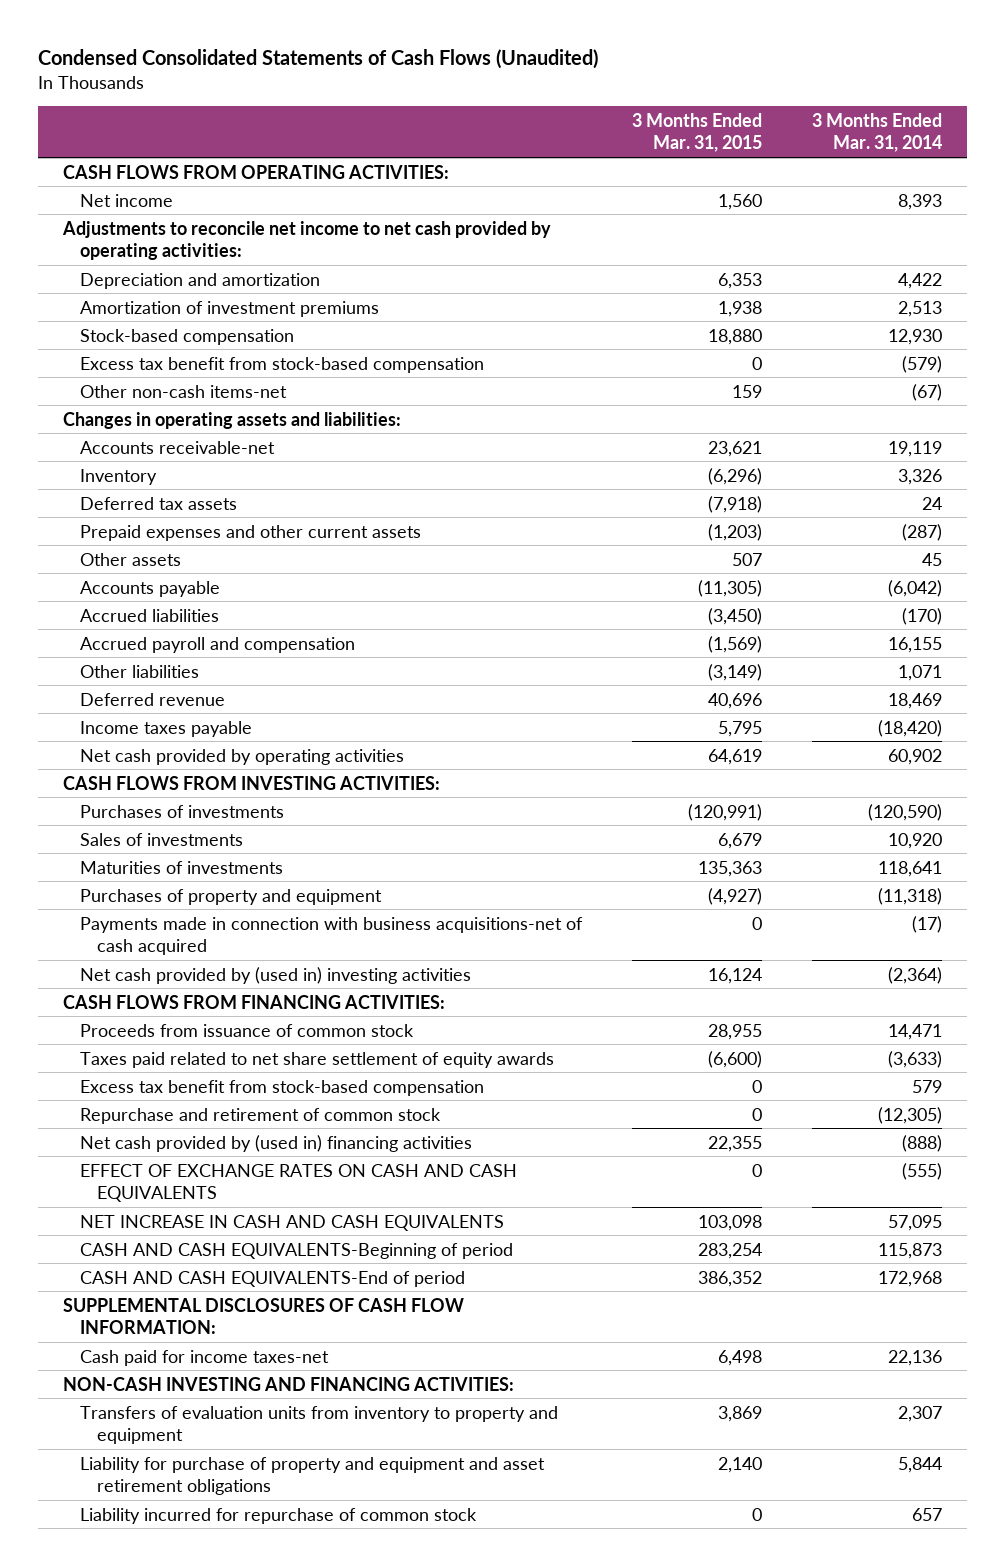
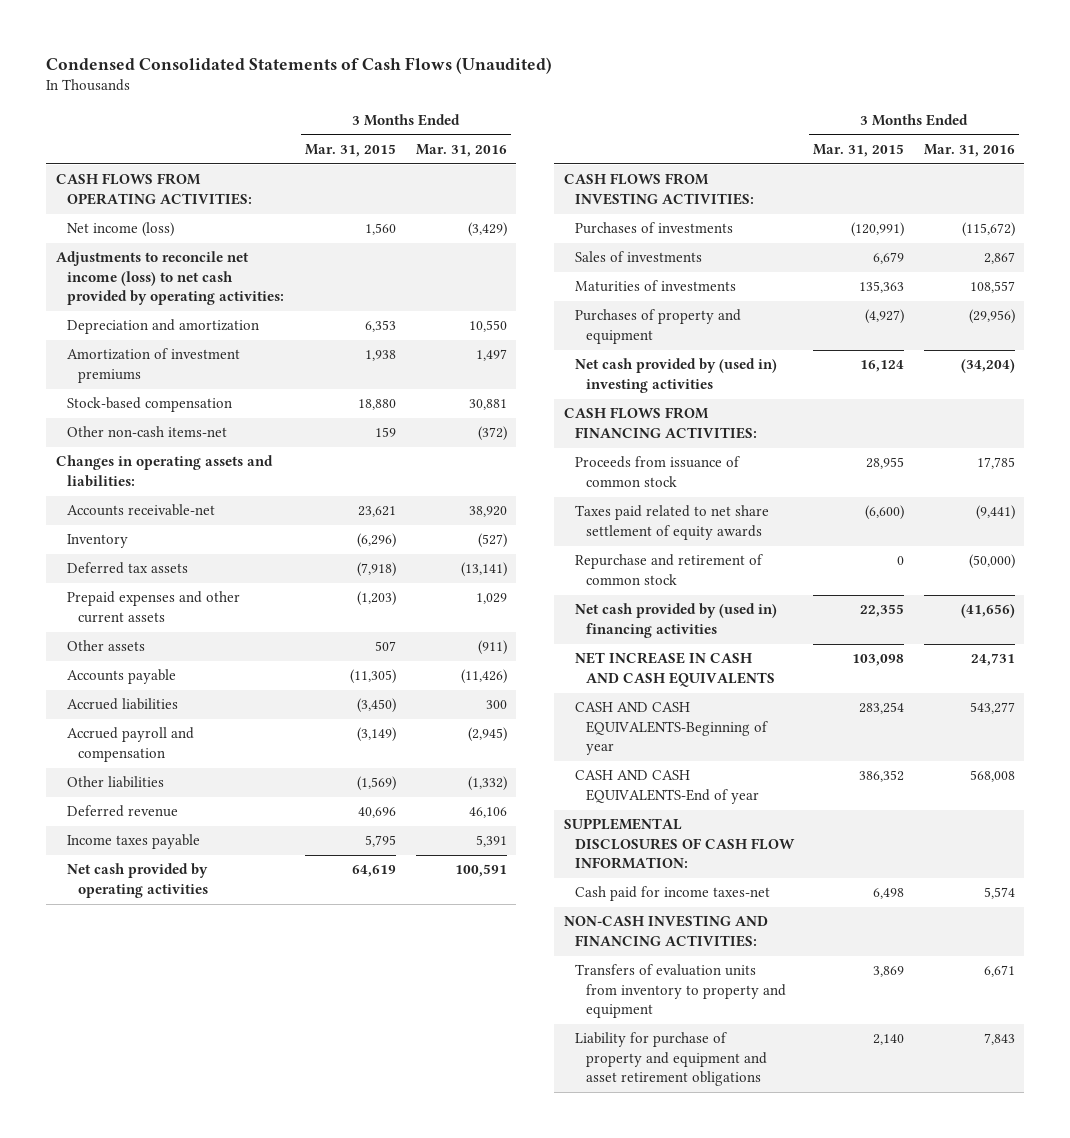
[812,112,943,153] 3 Months Ended Mar. 31, 2014 -> none
none -> [415,144,507,158] Mar. 31, 2016
[79,193,173,207] Net income -> [67,222,175,238] Net income (loss)
[61,220,551,260] Adjustments to reconcile net income to net cash provided by operating activities: -> [55,251,285,306] Adjustments to reconcile net income (loss) to net cash provided by operating activities:
[79,356,484,373] Excess tax benefit from stock-based compensation -> none
[708,635,763,653] (1,569) -> [357,727,397,743] (3,149)
[708,663,763,681] (3,149) -> [357,776,397,792] (1,569)
[79,916,583,955] Payments made in connection with business acquisitions-net of cash acquired -> none
[79,1079,484,1096] Excess tax benefit from stock-based compensation -> none
[79,1163,517,1202] EFFECT OF EXCHANGE RATES ON CASH AND CASH EQUIVALENTS -> none
[79,1242,513,1259] CASH AND CASH EQUIVALENTS-Beginning of period -> [575,702,769,756] CASH AND CASH EQUIVALENTS-Beginning of year
[79,1270,465,1287] CASH AND CASH EQUIVALENTS-End of period -> [575,770,760,804] CASH AND CASH EQUIVALENTS-End of year
[79,1507,477,1524] Liability incurred for repurchase of common stock -> none

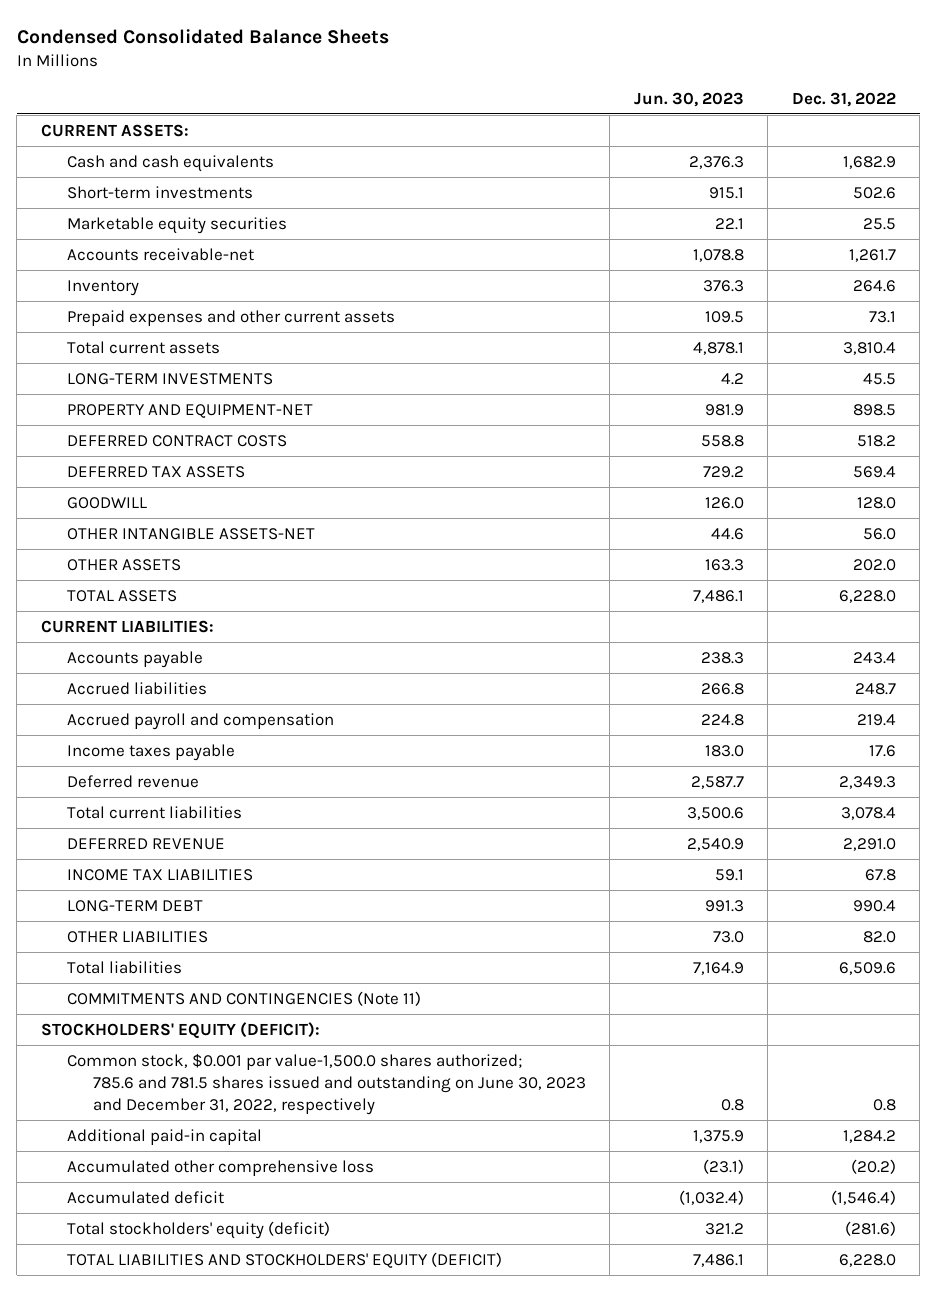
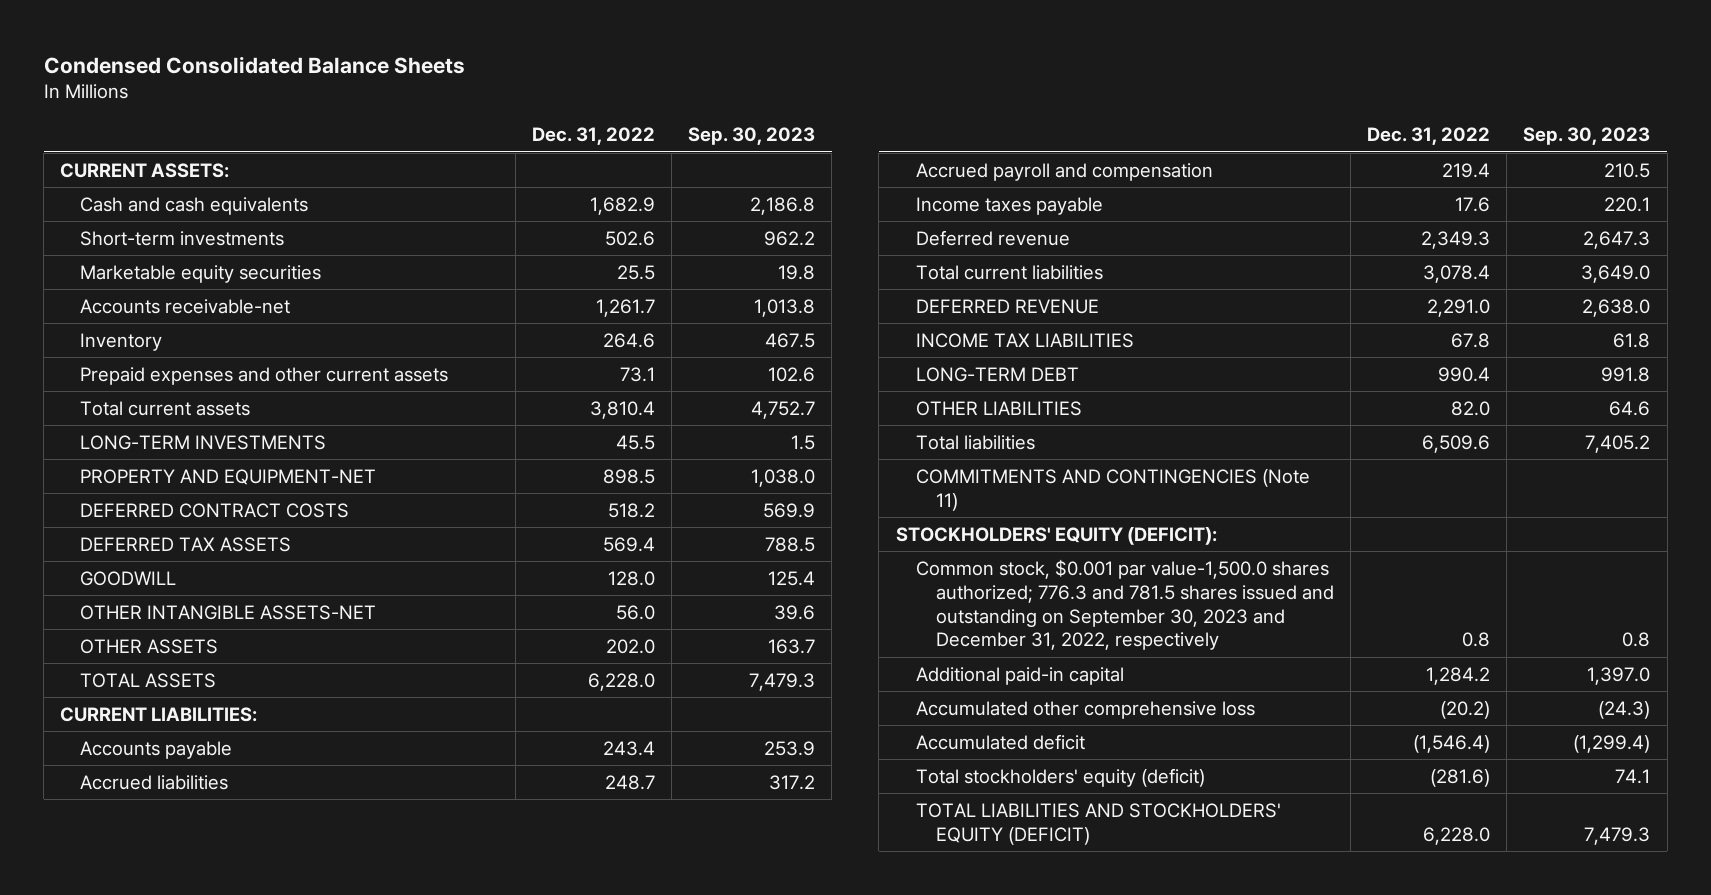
[633,91,744,107] Jun. 30, 2023 -> none
none -> [688,127,816,146] Sep. 30, 2023
[66,1052,586,1115] Common stock, $0.001 par value-1,500.0 shares authorized; 785.6 and 781.5 shares issued and outstanding on June 30, 2023 and December 31, 2022, respectively -> [915,558,1335,651] Common stock, $0.001 par value-1,500.0 shares authorized; 776.3 and 781.5 shares issued and outstanding on September 30, 2023 and December 31, 2022, respectively

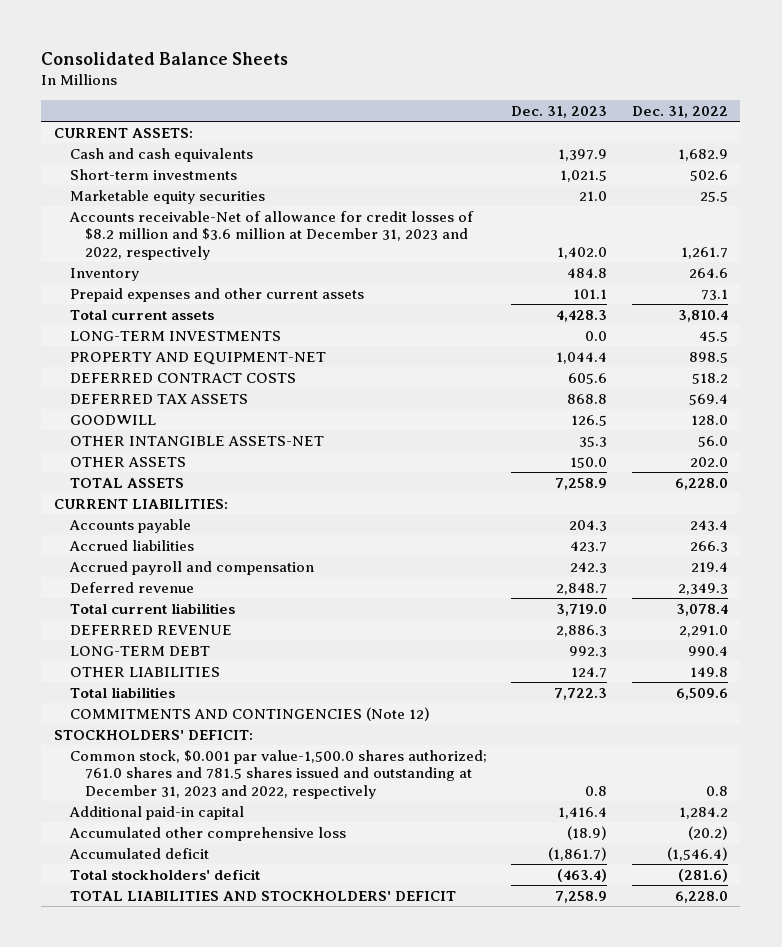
[43,55,465,74] Condensed Consolidated Balance Sheets -> [41,51,289,65] Consolidated Balance Sheets
[688,127,816,146] Sep. 30, 2023 -> none
none -> [511,105,608,118] Dec. 31, 2023
[80,298,291,314] Accounts receivable-net -> [68,210,474,260] Accounts receivable-Net of allowance for credit losses of $8.2 million and $3.6 million at December 31, 2023 and 2022, respectively
[604,774,655,790] 248.7 -> [690,540,729,552] 266.3
[915,196,1103,215] Income taxes payable -> none
[915,332,1134,348] INCOME TAX LIABILITIES -> none
[1451,400,1491,416] 82.0 -> [690,666,729,677] 149.8
[915,468,1310,511] COMMITMENTS AND CONTINGENCIES (Note 11) -> [69,706,430,721] COMMITMENTS AND CONTINGENCIES (Note 12)
[895,526,1217,545] STOCKHOLDERS' EQUITY (DEFICIT): -> [53,729,253,740] STOCKHOLDERS' DEFICIT:
[915,558,1335,651] Common stock, $0.001 par value-1,500.0 shares authorized; 776.3 and 781.5 shares issued and outstanding on September 30, 2023 and December 31, 2022, respectively -> [69,749,487,799] Common stock, $0.001 par value-1,500.0 shares authorized; 761.0 shares and 781.5 shares issued and outstanding at December 31, 2023 and 2022, respectively
[915,767,1205,787] Total stockholders' equity (deficit) -> [69,868,260,880] Total stockholders' deficit
[915,802,1281,845] TOTAL LIABILITIES AND STOCKHOLDERS' EQUITY (DEFICIT) -> [69,890,456,901] TOTAL LIABILITIES AND STOCKHOLDERS' DEFICIT

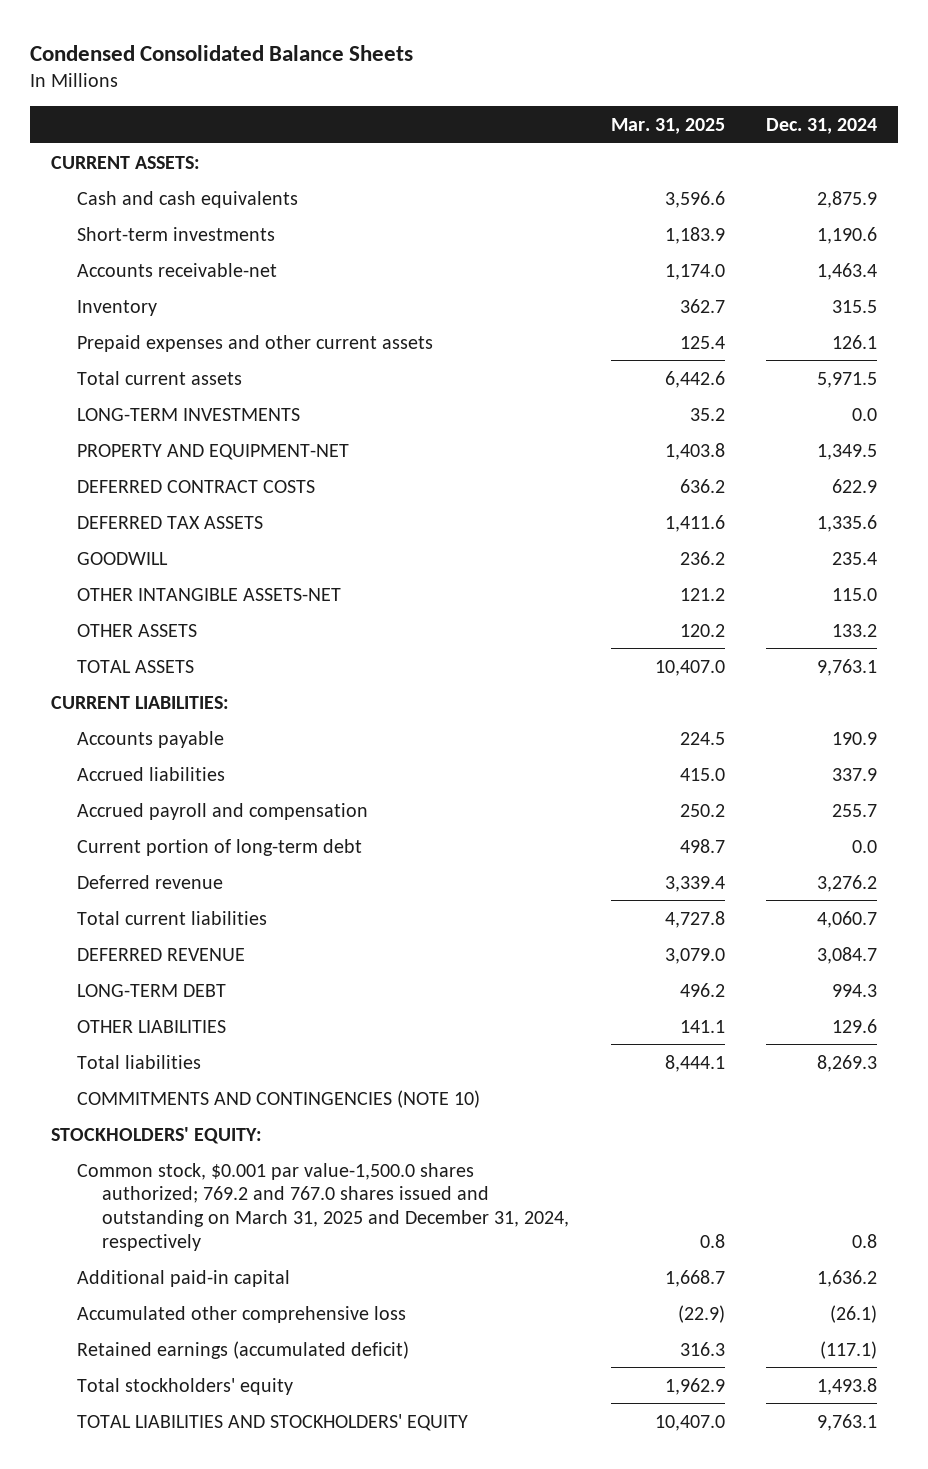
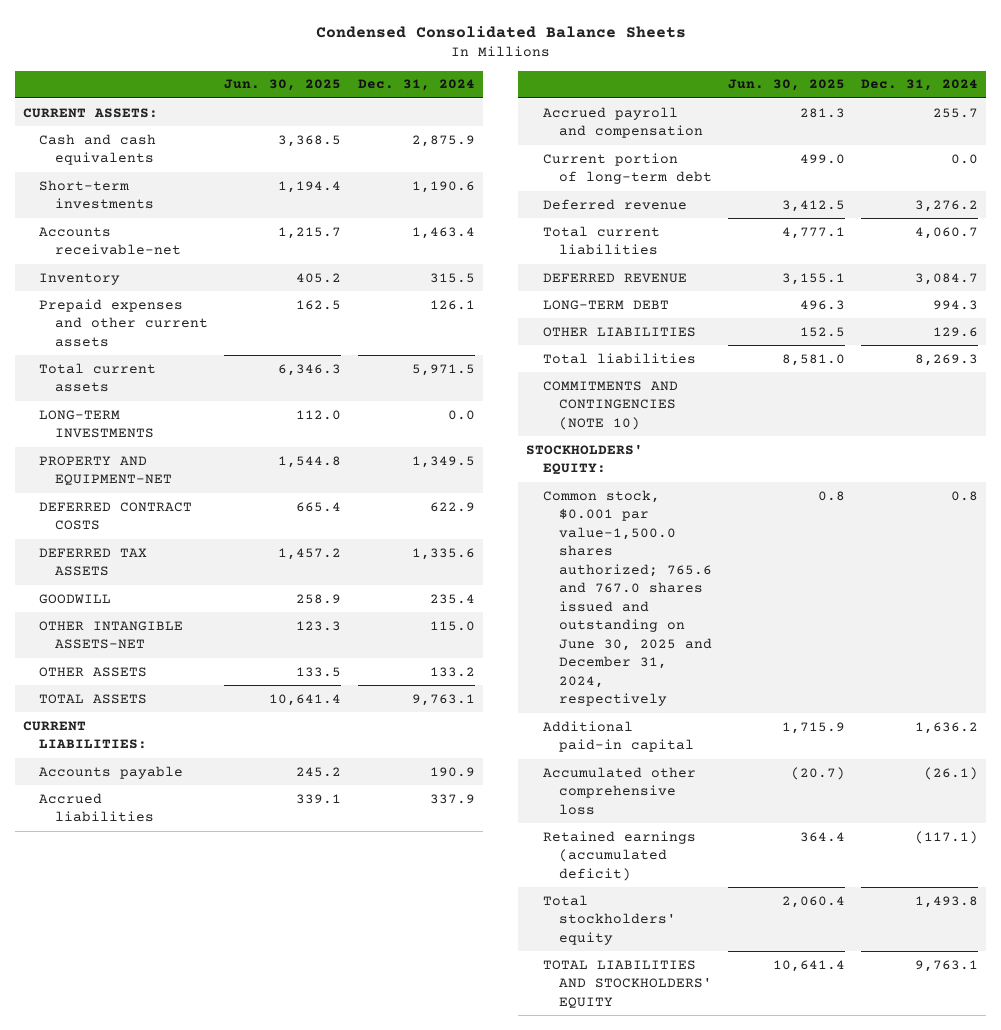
[610,117,725,134] Mar. 31, 2025 -> none
none -> [224,79,342,92] Jun. 30, 2025
[76,1162,570,1251] Common stock, $0.001 par value-1,500.0 shares authorized; 769.2 and 767.0 shares issued and outstanding on March 31, 2025 and December 31, 2024, respectively -> [542,489,712,707] Common stock, $0.001 par value-1,500.0 shares authorized; 765.6 and 767.0 shares issued and outstanding on June 30, 2025 and December 31, 2024, respectively

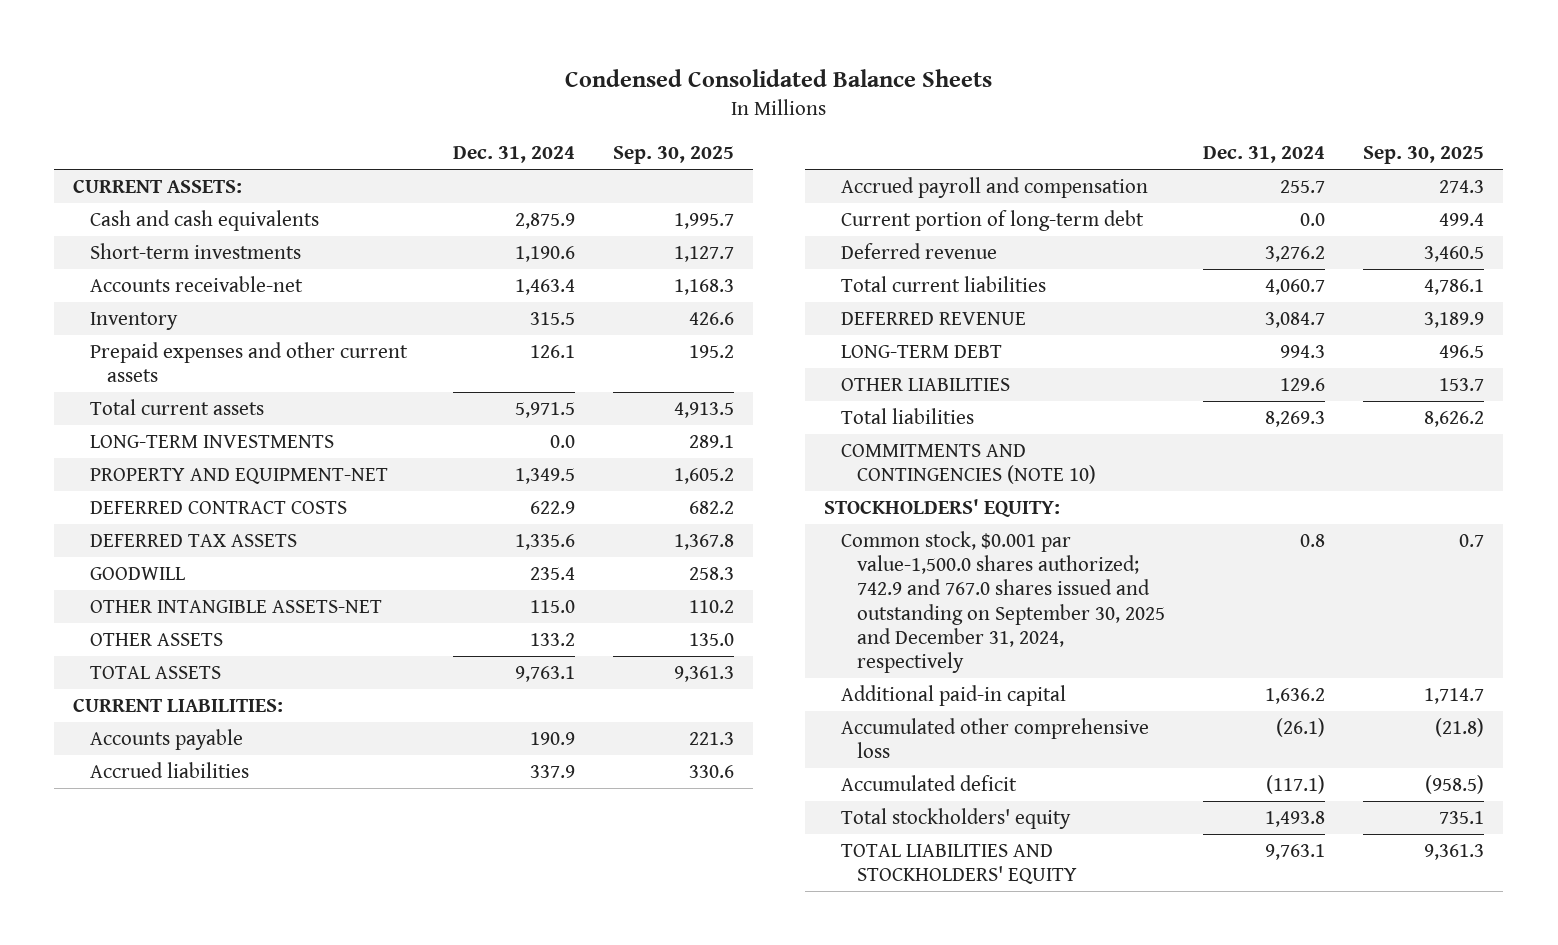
[224,79,342,92] Jun. 30, 2025 -> none
none -> [612,146,734,165] Sep. 30, 2025
[542,489,712,707] Common stock, $0.001 par value-1,500.0 shares authorized; 765.6 and 767.0 shares issued and outstanding on June 30, 2025 and December 31, 2024, respectively -> [840,530,1166,674] Common stock, $0.001 par value-1,500.0 shares authorized; 742.9 and 767.0 shares issued and outstanding on September 30, 2025 and December 31, 2024, respectively
[542,830,696,881] Retained earnings (accumulated deficit) -> [840,774,1017,791] Accumulated deficit

